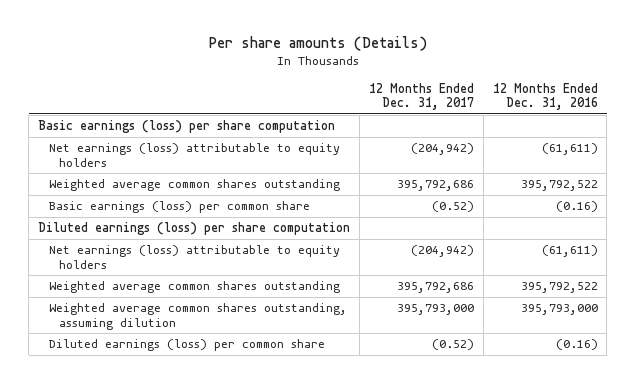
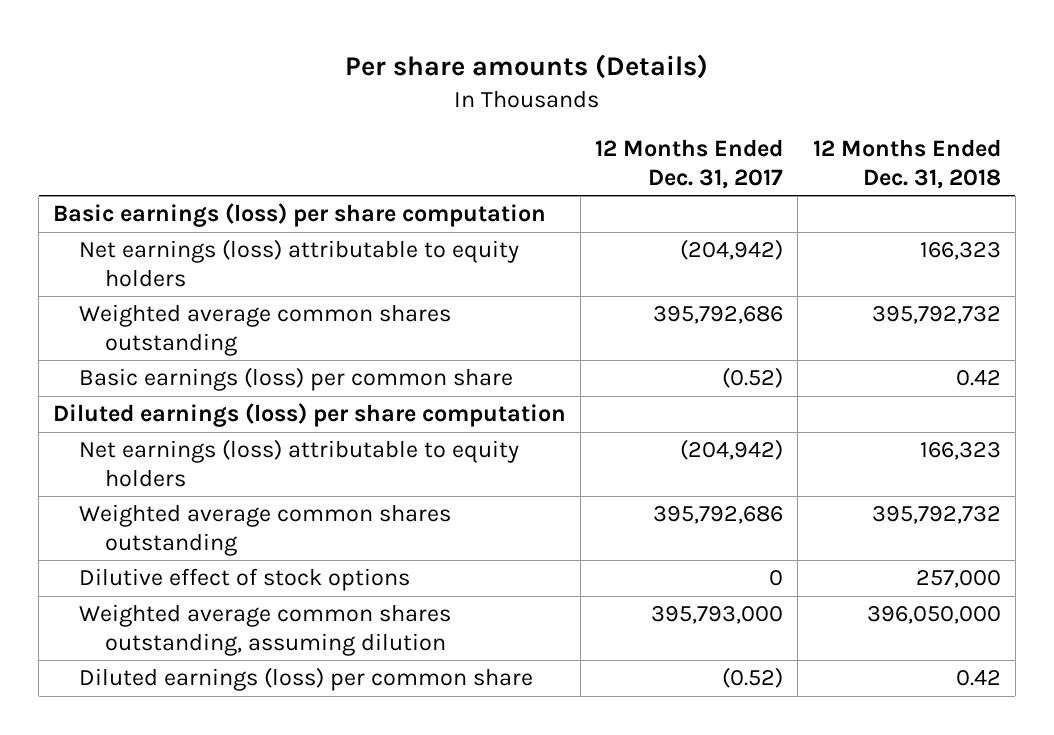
[492,82,598,111] 12 Months Ended Dec. 31, 2016 -> none
none -> [812,139,1001,189] 12 Months Ended Dec. 31, 2018
none -> [78,568,410,592] Dilutive effect of stock options

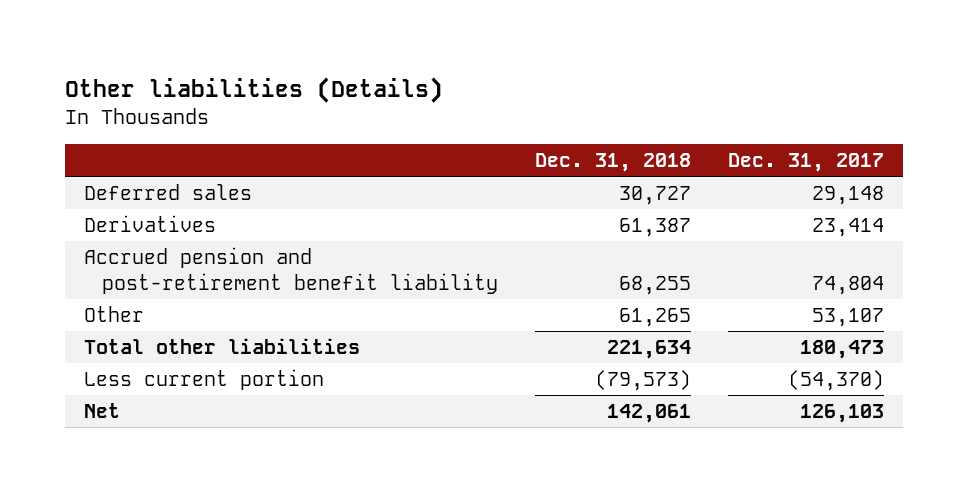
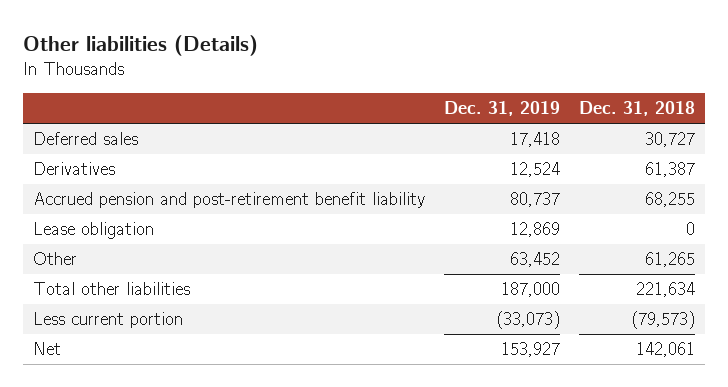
[728,153,885,173] Dec. 31, 2017 -> none
none -> [443,101,560,117] Dec. 31, 2019
none -> [32,222,154,240] Lease obligation

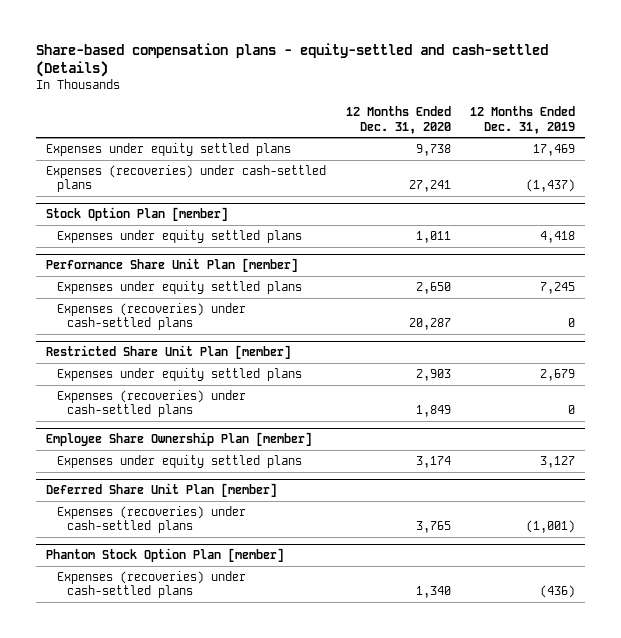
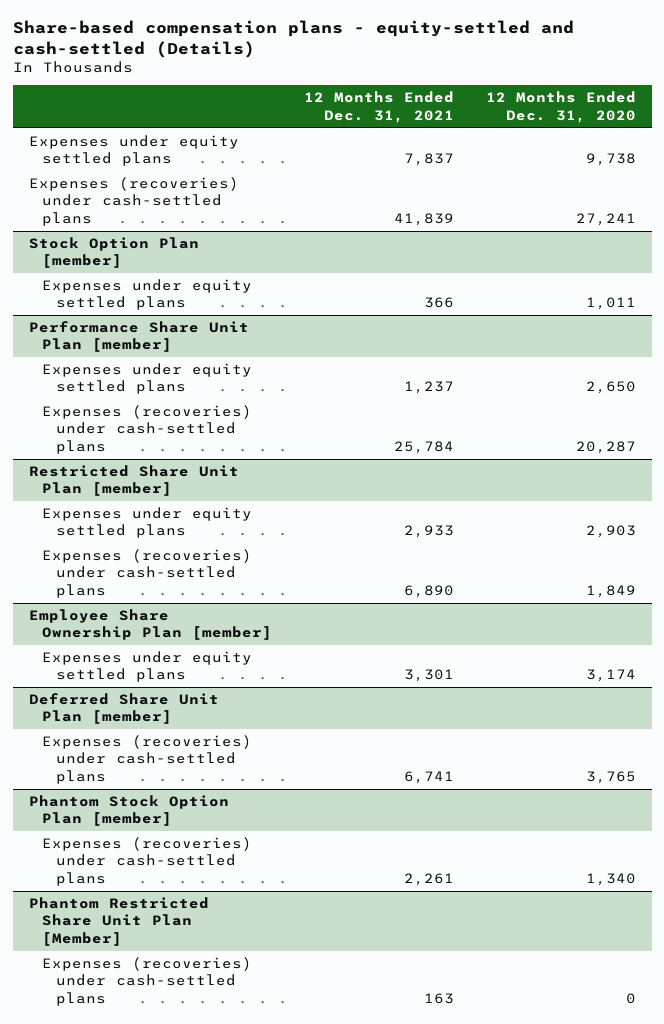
[470,106,576,134] 12 Months Ended Dec. 31, 2019 -> none
none -> [304,91,455,123] 12 Months Ended Dec. 31, 2021
none -> [28,897,209,946] Phantom Restricted Share Unit Plan [Member]
none -> [42,957,253,1006] Expenses (recoveries) under cash-settled plans

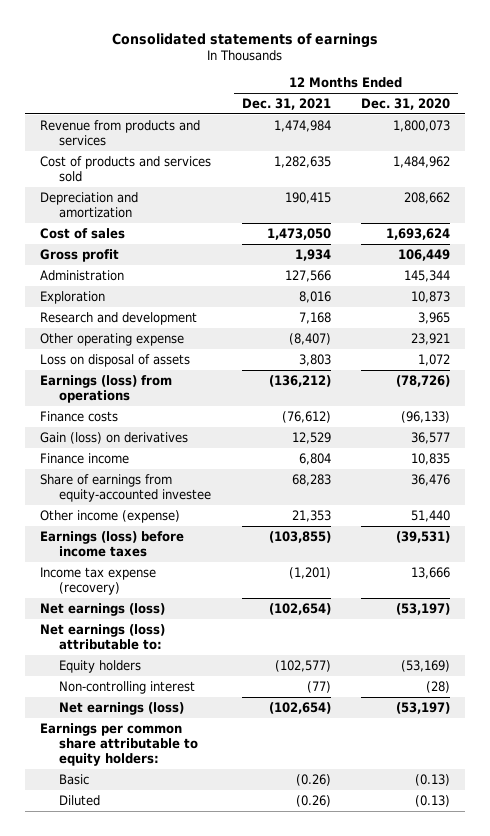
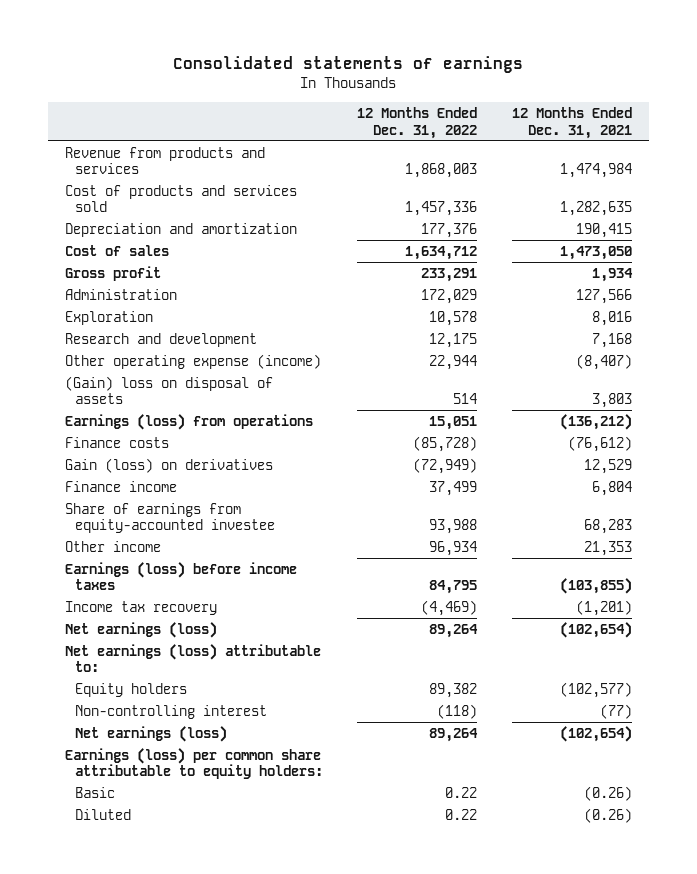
[361,98,451,111] Dec. 31, 2020 -> none
none -> [357,107,478,139] 12 Months Ended Dec. 31, 2022
[39,332,184,346] Other operating expense -> [64,353,321,369] Other operating expense (income)
[39,353,190,367] Loss on disposal of assets -> [64,375,273,405] (Gain) loss on disposal of assets
[39,509,180,523] Other income (expense) -> [64,540,161,552] Other income
[39,566,156,596] Income tax expense (recovery) -> [64,600,217,615] Income tax recovery
[39,722,199,767] Earnings per common share attributable to equity holders: -> [64,747,323,780] Earnings (loss) per common share attributable to equity holders:

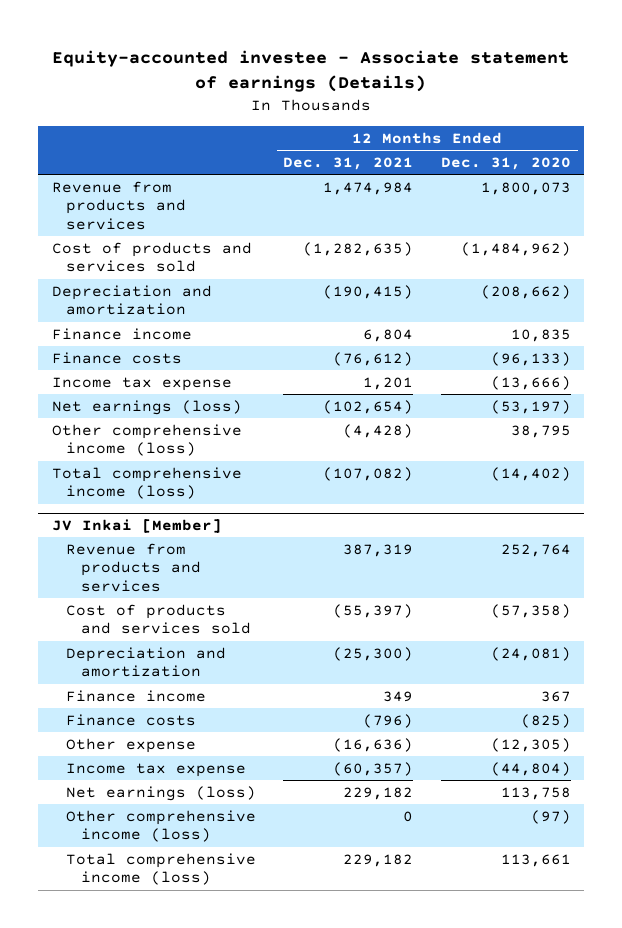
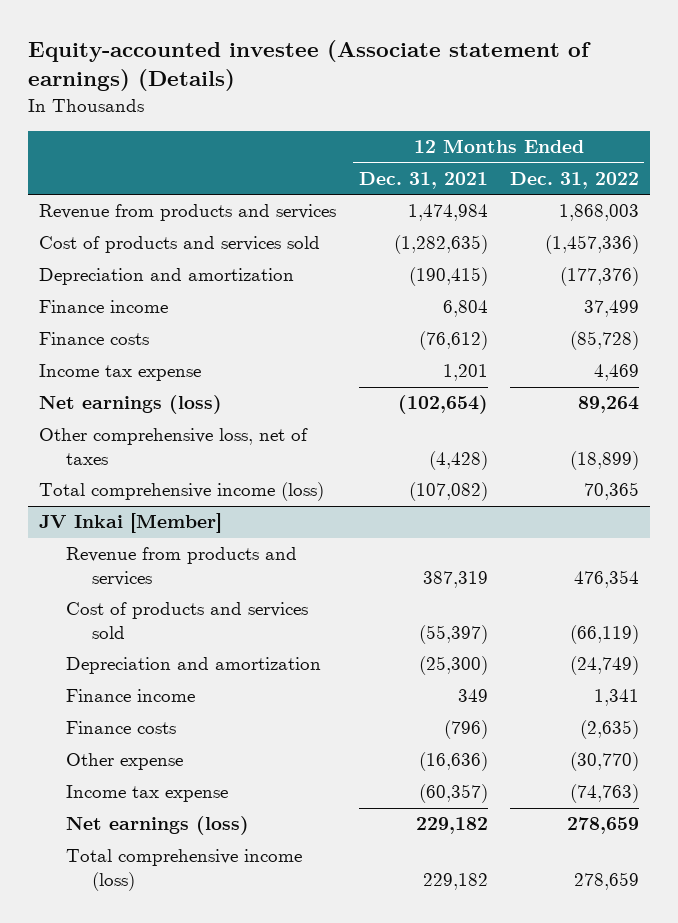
[52,49,570,93] Equity-accounted investee - Associate statement of earnings (Details) -> [28,40,592,92] Equity-accounted investee (Associate statement of earnings) (Details)
[440,157,571,171] Dec. 31, 2020 -> none
none -> [509,171,639,189] Dec. 31, 2022
[51,423,242,457] Other comprehensive income (loss) -> [39,428,309,465] Other comprehensive loss, net of taxes
[66,809,257,843] Other comprehensive income (loss) -> none

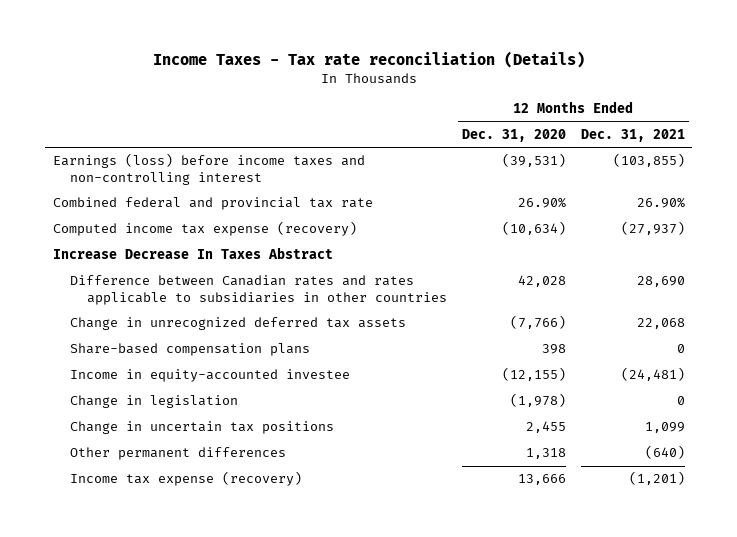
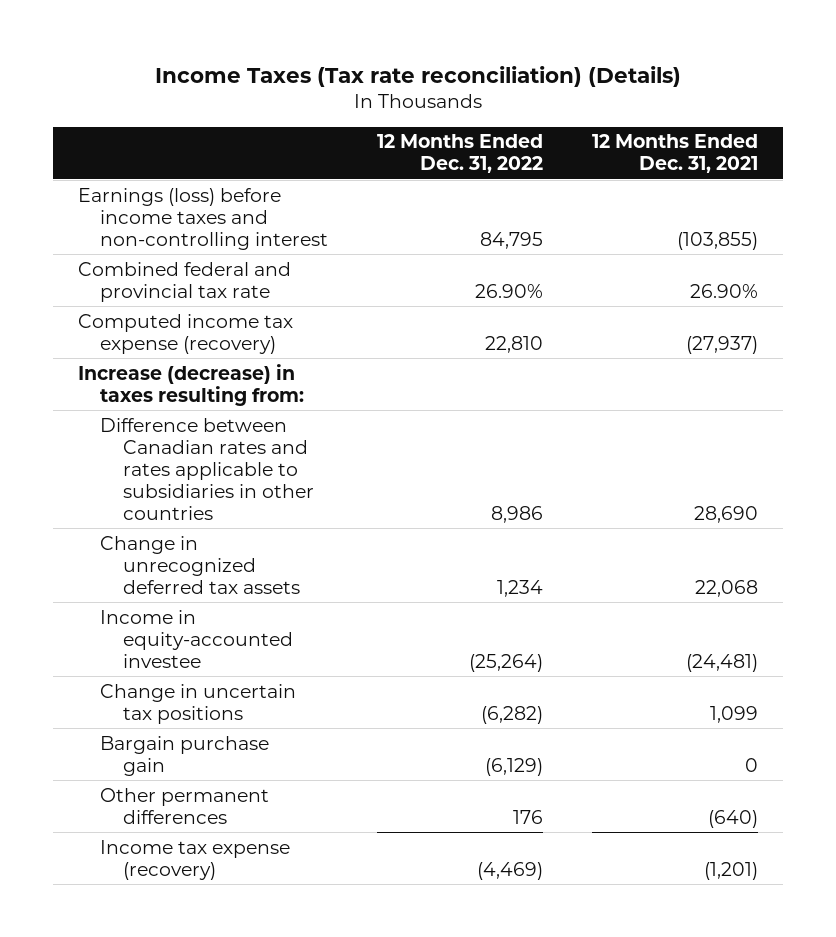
[152,51,585,69] Income Taxes - Tax rate reconciliation (Details) -> [154,65,681,87] Income Taxes (Tax rate reconciliation) (Details)
[461,128,566,142] Dec. 31, 2020 -> none
none -> [377,134,544,174] 12 Months Ended Dec. 31, 2022
[52,247,333,260] Increase Decrease In Taxes Abstract -> [77,363,305,406] Increase (decrease) in taxes resulting from:
[69,343,310,357] Share-based compensation plans -> none
[69,395,238,409] Change in legislation -> none
none -> [100,735,270,776] Bargain purchase gain

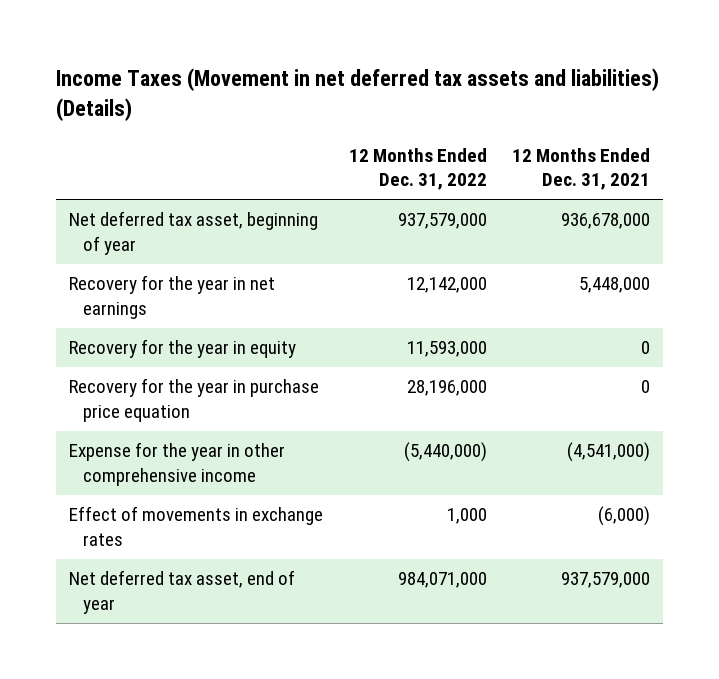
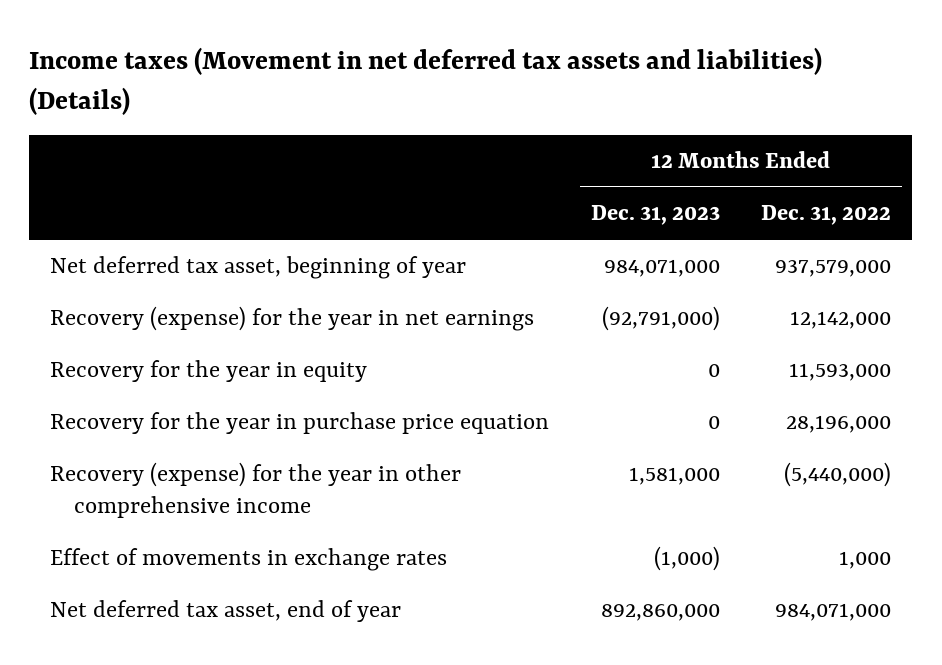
[56,68,660,122] Income Taxes (Movement in net deferred tax assets and liabilities) (Details) -> [29,47,823,116] Income taxes (Movement in net deferred tax assets and liabilities) (Details)
[511,147,650,191] 12 Months Ended Dec. 31, 2021 -> none
none -> [590,205,720,226] Dec. 31, 2023
[69,275,276,320] Recovery for the year in net earnings -> [50,306,535,332] Recovery (expense) for the year in net earnings
[69,442,286,487] Expense for the year in other comprehensive income -> [50,462,462,519] Recovery (expense) for the year in other comprehensive income

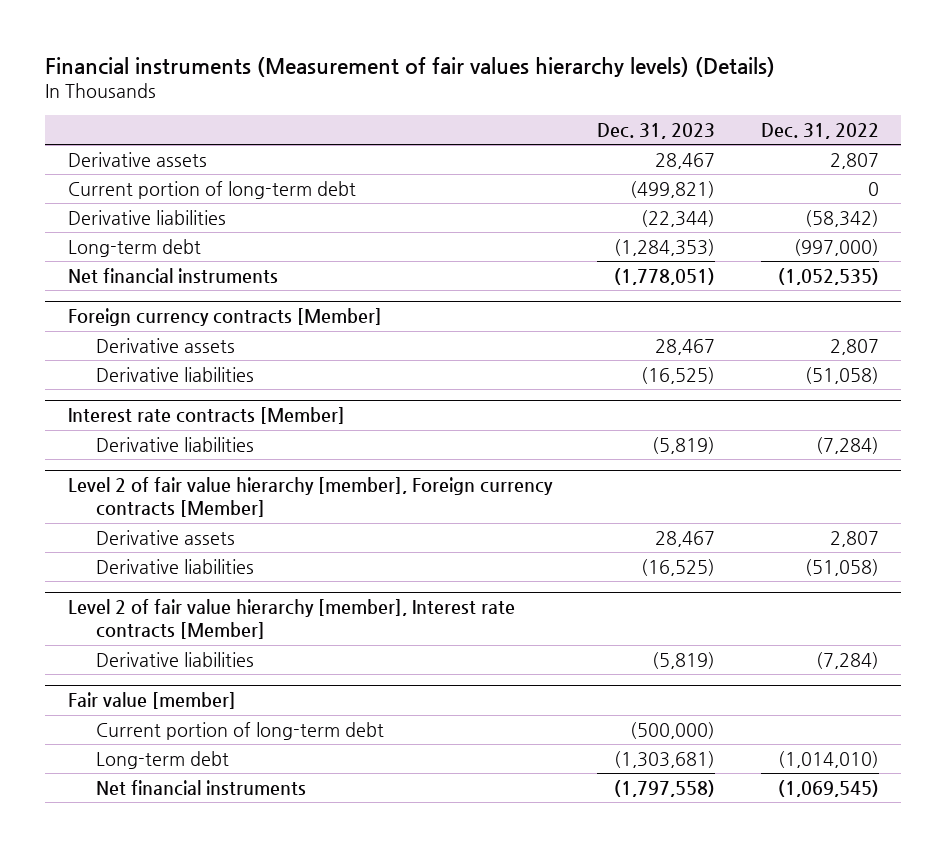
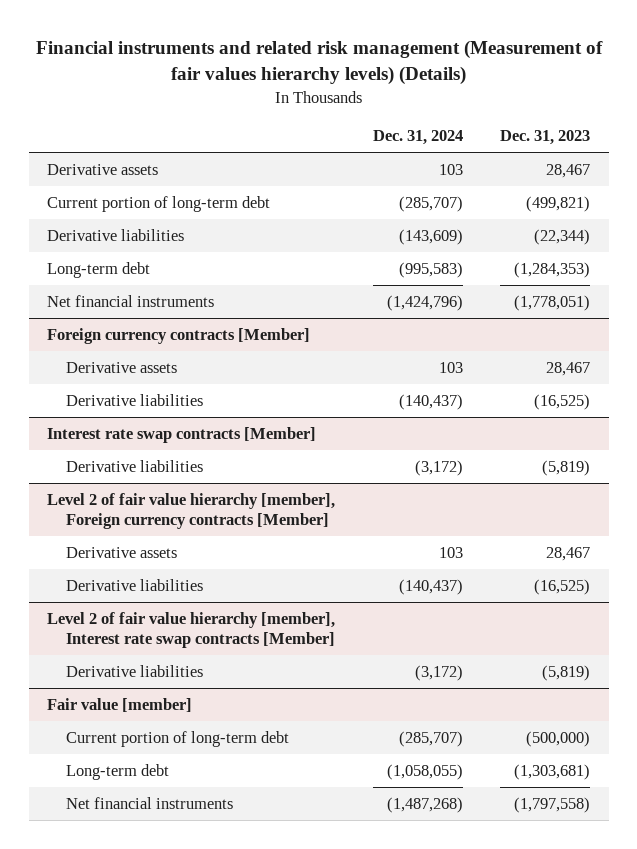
[44,56,775,77] Financial instruments (Measurement of fair values hierarchy levels) (Details) -> [35,40,603,86] Financial instruments and related risk management (Measurement of fair values hierarchy levels) (Details)
[760,123,879,140] Dec. 31, 2022 -> none
none -> [372,130,463,146] Dec. 31, 2024
[67,407,345,425] Interest rate contracts [Member] -> [47,426,317,443] Interest rate swap contracts [Member]
[67,599,515,640] Level 2 of fair value hierarchy [member], Interest rate contracts [Member] -> [47,611,336,648] Level 2 of fair value hierarchy [member], Interest rate swap contracts [Member]

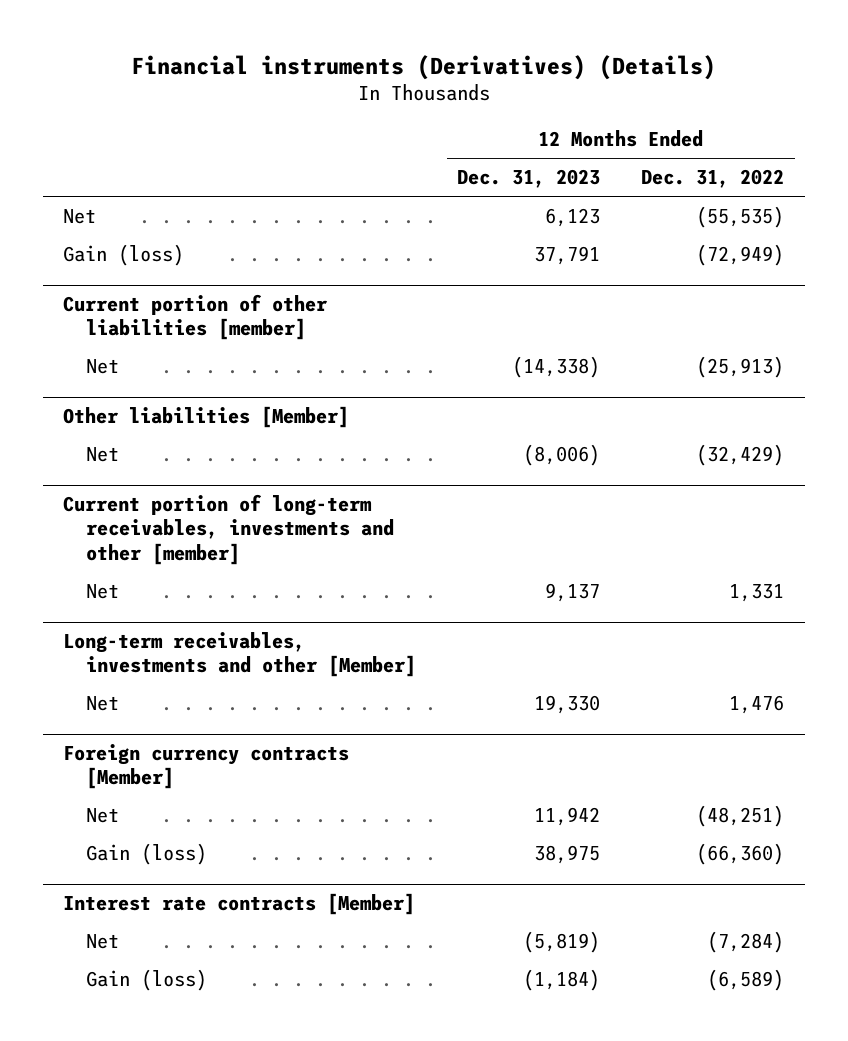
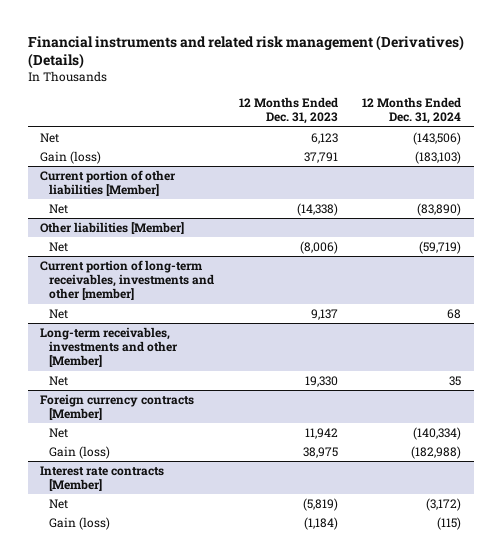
[130,54,716,80] Financial instruments (Derivatives) (Details) -> [27,34,464,70] Financial instruments and related risk management (Derivatives) (Details)
[641,169,785,189] Dec. 31, 2022 -> none
none -> [362,97,462,125] 12 Months Ended Dec. 31, 2024
[63,294,329,341] Current portion of other liabilities [member] -> [40,169,177,197] Current portion of other liabilities [Member]

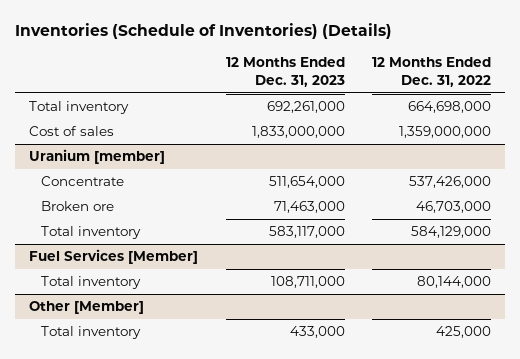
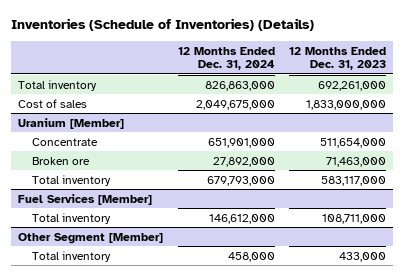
[372,57,492,88] 12 Months Ended Dec. 31, 2022 -> none
none -> [177,46,275,71] 12 Months Ended Dec. 31, 2024
[29,149,166,165] Uranium [member] -> [18,117,125,129] Uranium [Member]
[29,301,145,315] Other [Member] -> [18,232,164,244] Other Segment [Member]

